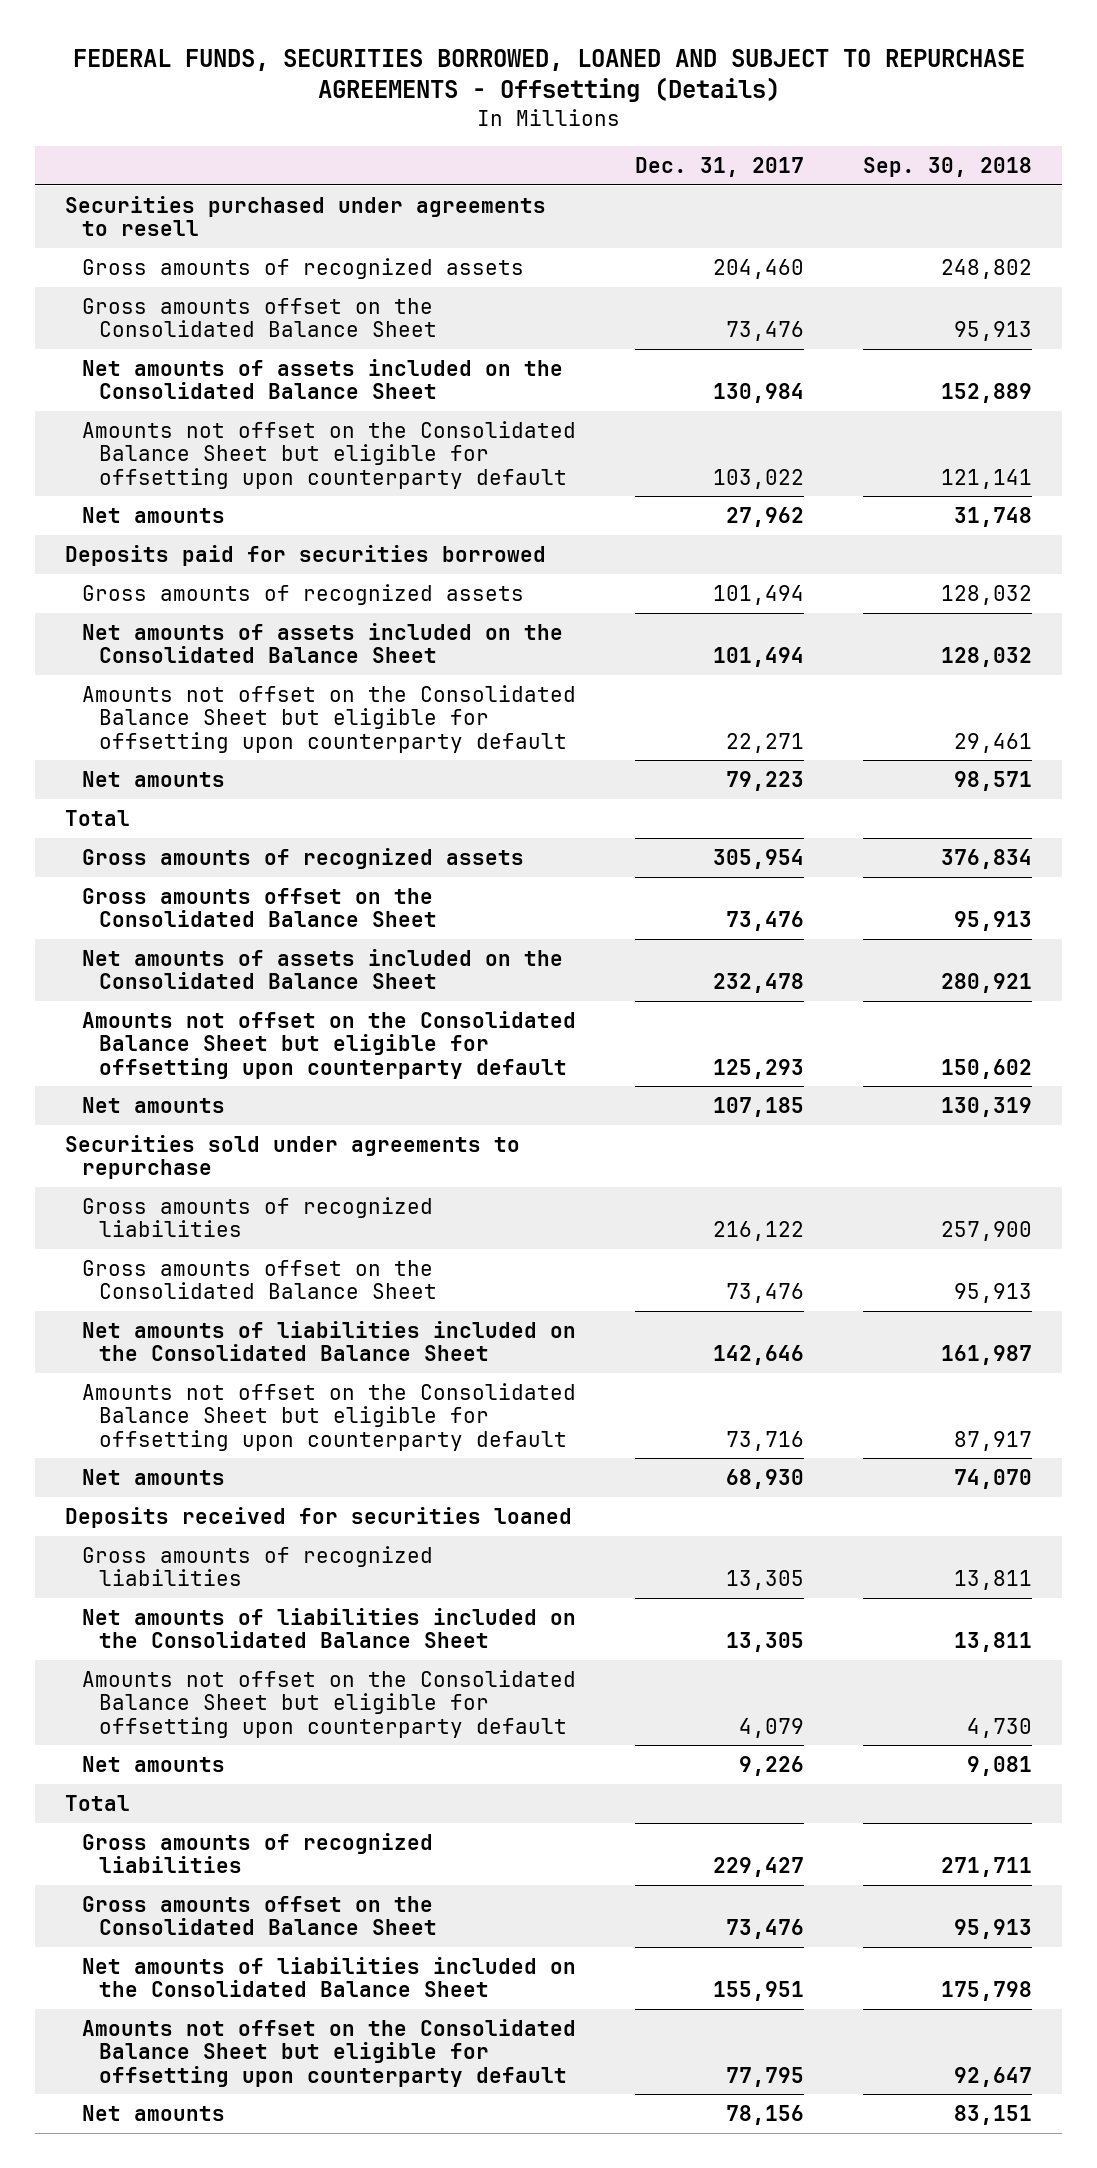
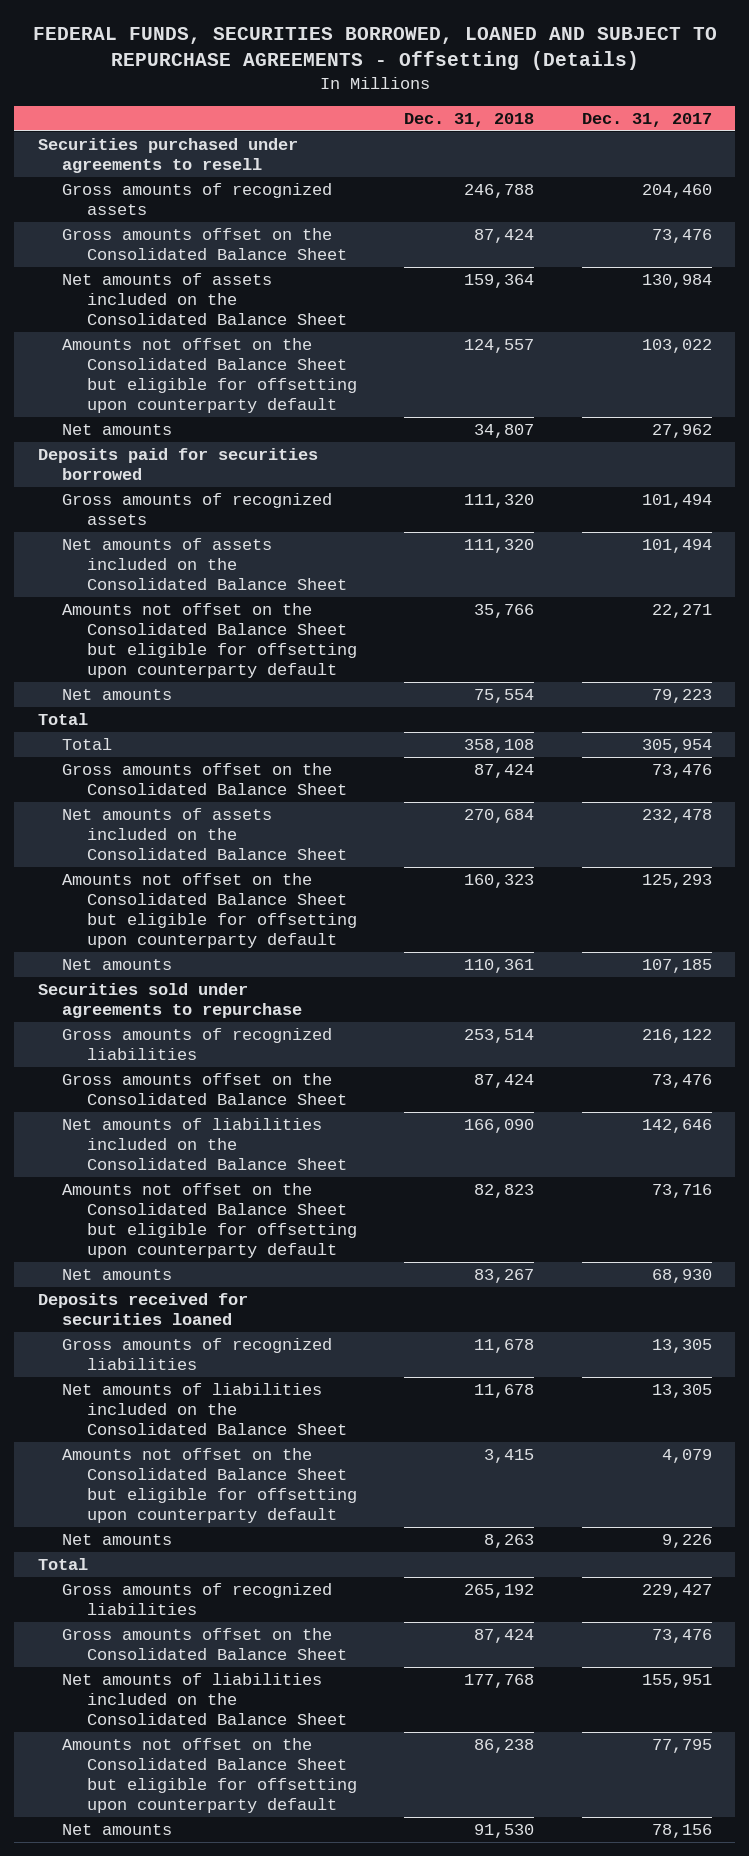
[863,156,1033,177] Sep. 30, 2018 -> none
none -> [404,113,535,128] Dec. 31, 2018
[81,847,524,869] Gross amounts of recognized assets -> [62,738,113,751] Total

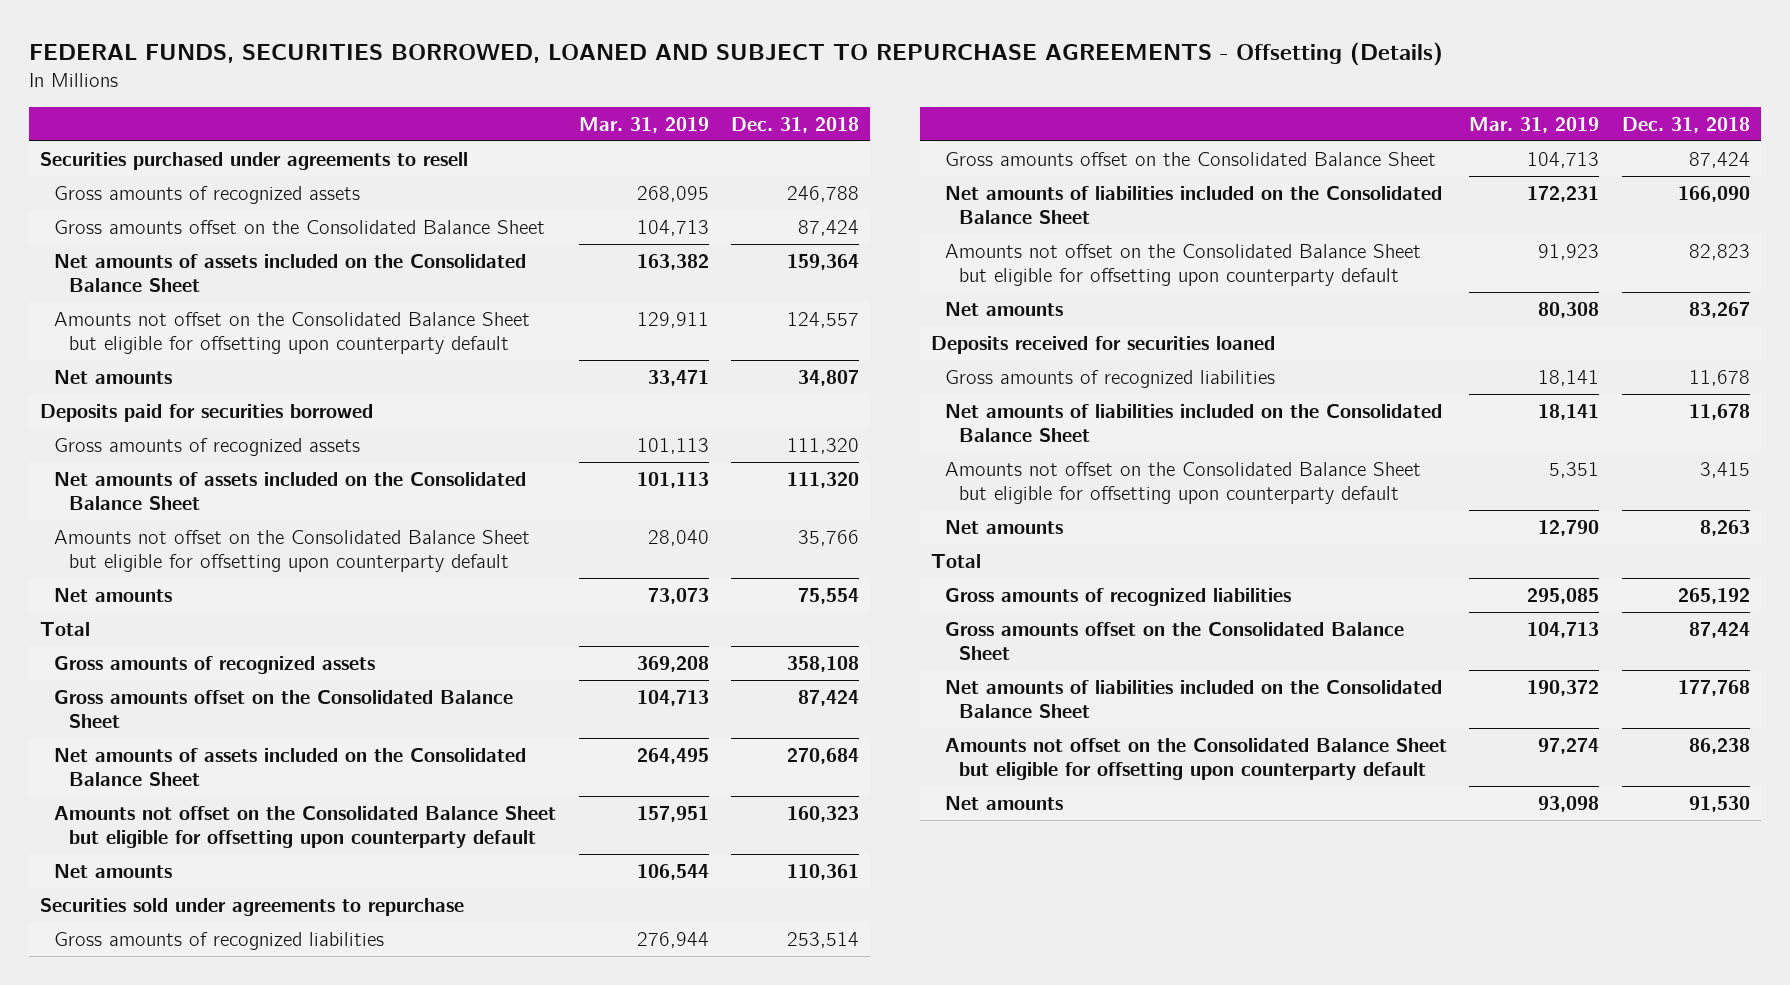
[581,113,712,128] Dec. 31, 2017 -> none
none -> [578,116,709,133] Mar. 31, 2019
[62,738,113,751] Total -> [54,655,376,674] Gross amounts of recognized assets

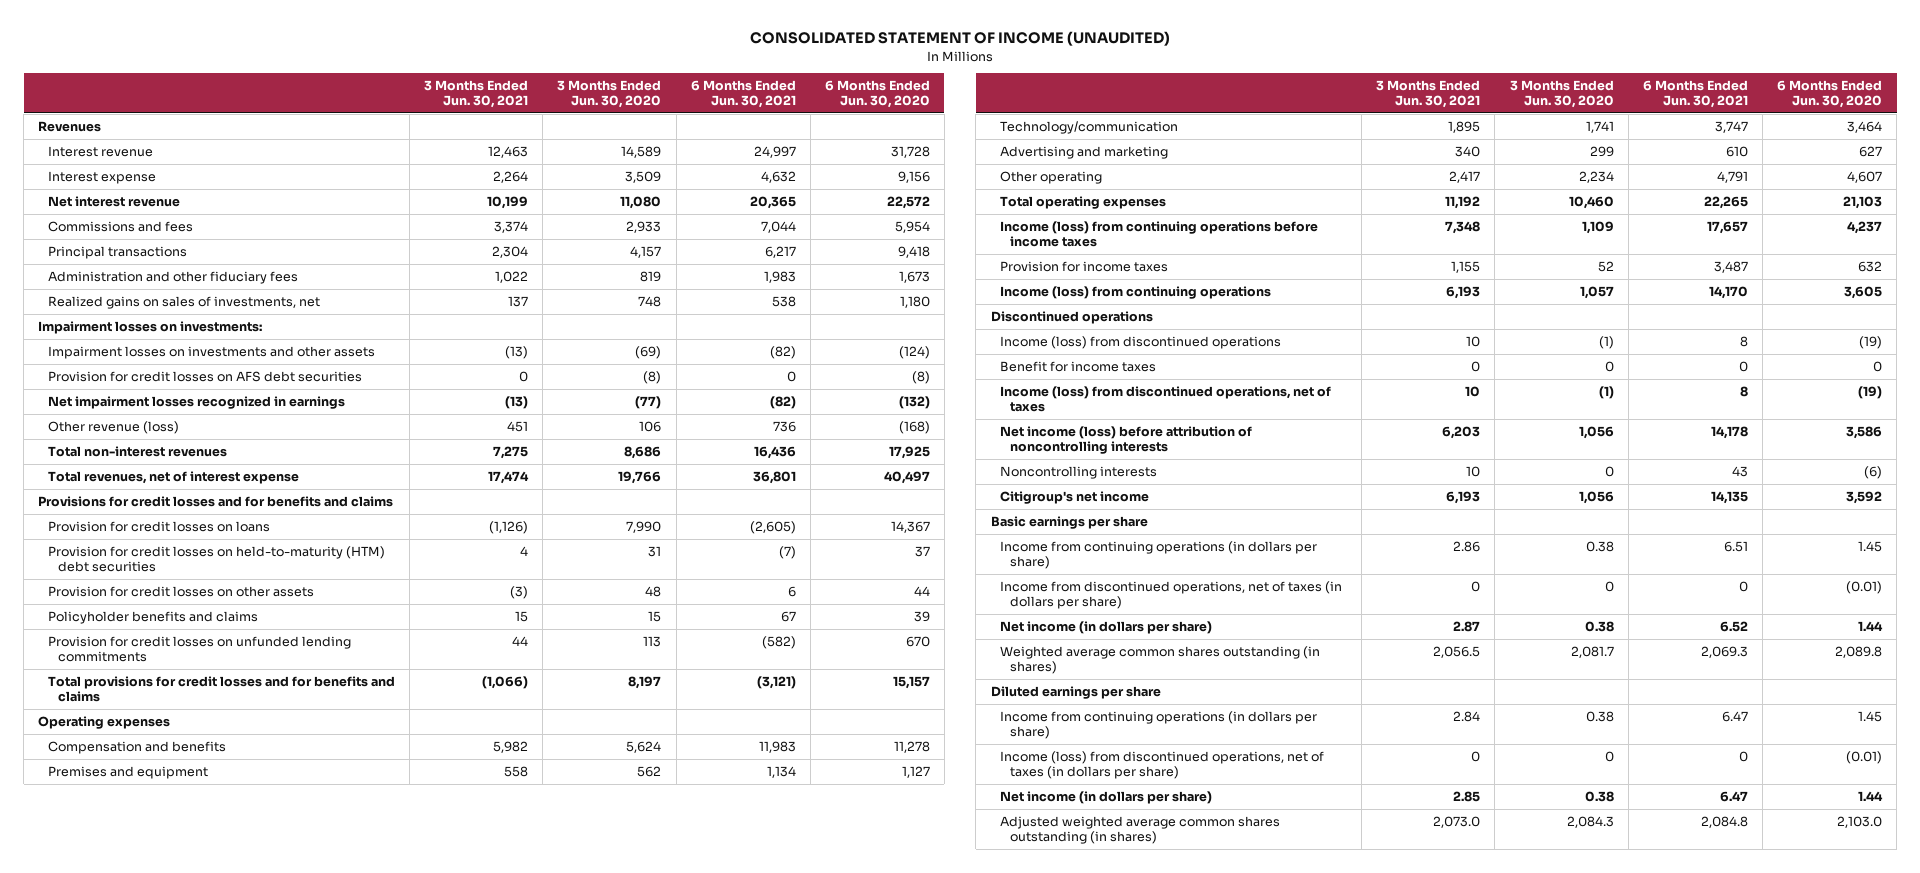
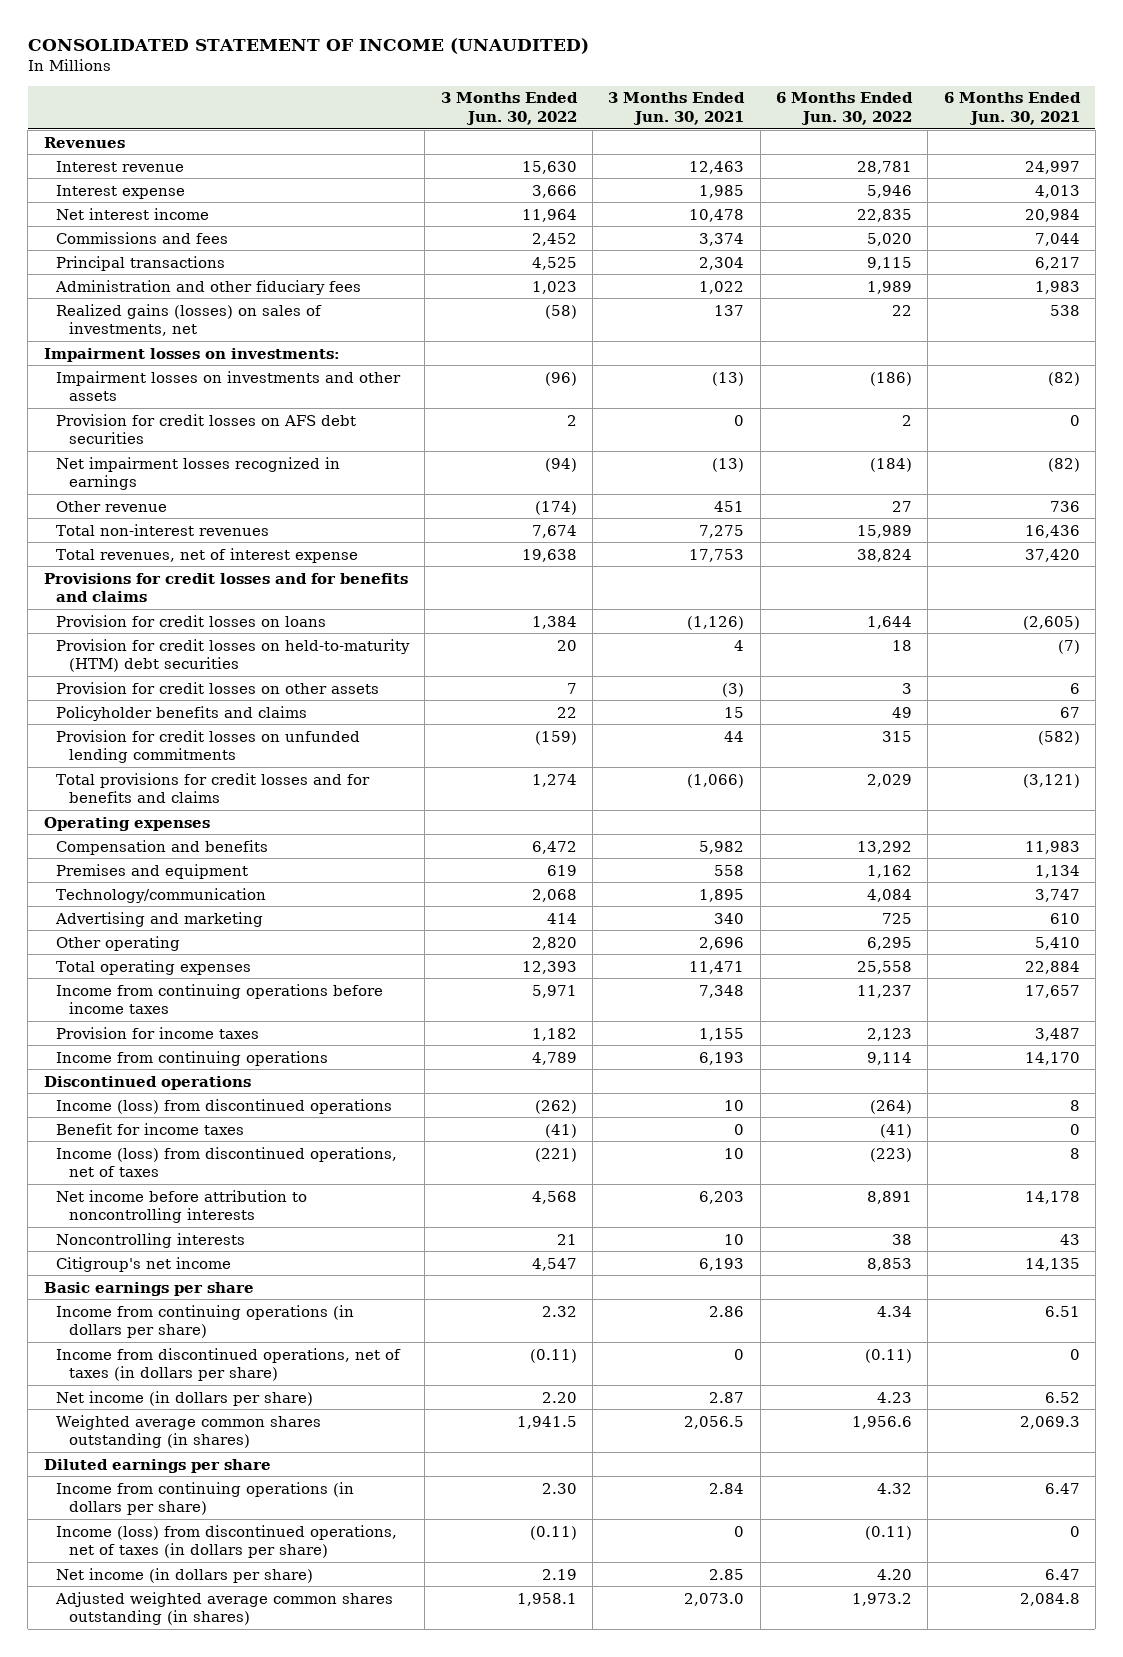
[557,80,662,109] 3 Months Ended Jun. 30, 2020 -> none
[824,80,930,109] 6 Months Ended Jun. 30, 2020 -> none
none -> [440,92,578,126] 3 Months Ended Jun. 30, 2022
none -> [776,92,914,126] 6 Months Ended Jun. 30, 2022
[493,170,529,183] 2,264 -> [699,184,745,198] 1,985
[760,170,796,183] 4,632 -> [1034,184,1080,198] 4,013
[48,195,181,207] Net interest revenue -> [56,207,210,220] Net interest income
[487,195,529,209] 10,199 -> [689,208,745,222] 10,478
[749,195,796,209] 20,365 -> [1024,208,1080,222] 20,984
[48,295,321,309] Realized gains on sales of investments, net -> [56,303,323,337] Realized gains (losses) on sales of investments, net
[48,420,180,434] Other revenue (loss) -> [56,500,168,512] Other revenue
[488,470,530,484] 17,474 -> [689,548,745,562] 17,753
[752,470,796,484] 36,801 -> [1024,548,1080,562] 37,420
[1449,170,1481,183] 2,417 -> [699,936,745,950] 2,696
[1716,170,1748,183] 4,791 -> [1034,936,1080,950] 5,410
[1445,195,1481,209] 11,192 -> [689,960,745,974] 11,471
[1703,195,1748,209] 22,265 -> [1024,960,1080,974] 22,884
[1000,220,1319,248] Income (loss) from continuing operations before income taxes -> [56,983,384,1015] Income from continuing operations before income taxes
[1000,285,1272,299] Income (loss) from continuing operations -> [56,1050,329,1066] Income from continuing operations
[1000,425,1253,455] Net income (loss) before attribution of noncontrolling interests -> [56,1189,308,1224] Net income before attribution to noncontrolling interests

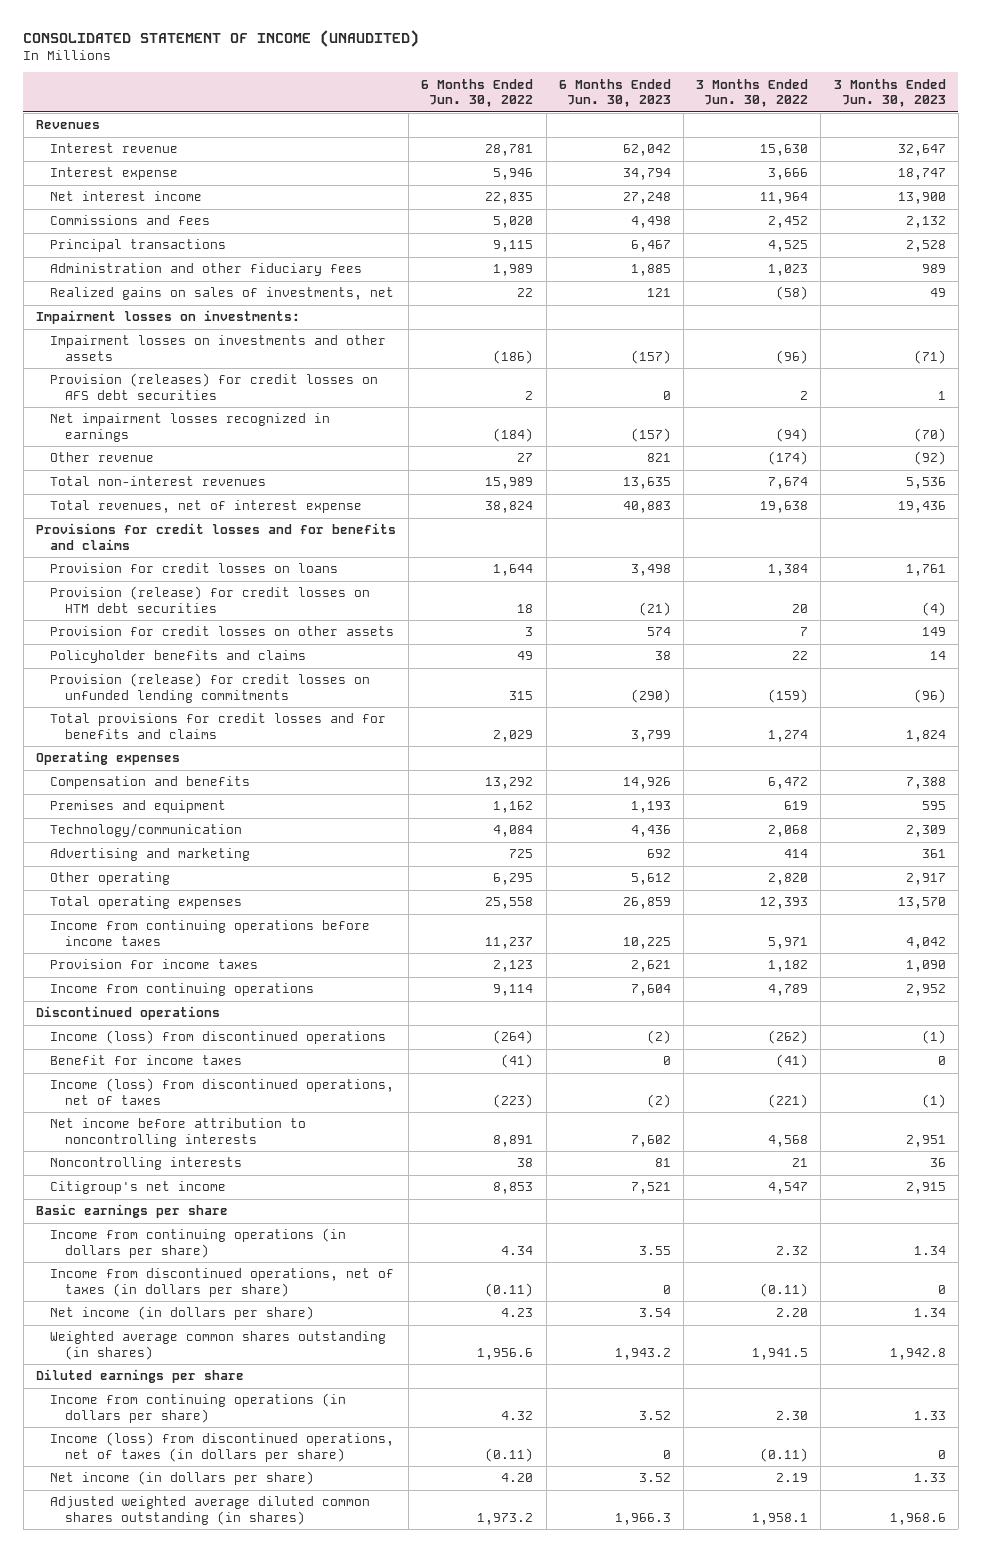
[608,92,746,126] 3 Months Ended Jun. 30, 2021 -> none
[943,92,1081,126] 6 Months Ended Jun. 30, 2021 -> none
none -> [558,78,671,108] 6 Months Ended Jun. 30, 2023
none -> [833,78,946,108] 3 Months Ended Jun. 30, 2023
[56,303,323,337] Realized gains (losses) on sales of investments, net -> [50,287,395,301] Realized gains on sales of investments, net
[56,413,357,445] Provision for credit losses on AFS debt securities -> [50,373,379,400] Provision (releases) for credit losses on AFS debt securities
[56,638,411,673] Provision for credit losses on held-to-maturity (HTM) debt securities -> [50,586,371,613] Provision (release) for credit losses on HTM debt securities
[56,729,361,764] Provision for credit losses on unfunded lending commitments -> [50,673,371,703] Provision (release) for credit losses on unfunded lending commitments
[55,1591,394,1626] Adjusted weighted average common shares outstanding (in shares) -> [50,1496,371,1525] Adjusted weighted average diluted common shares outstanding (in shares)

